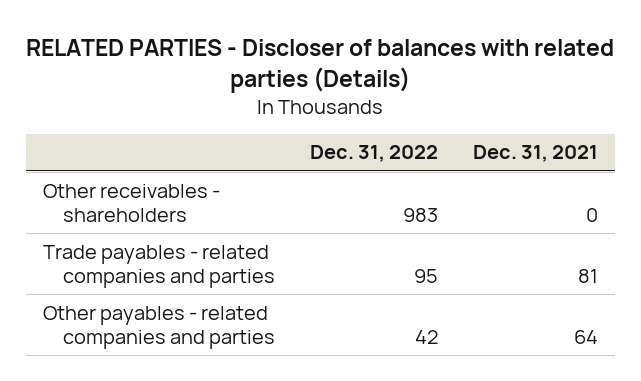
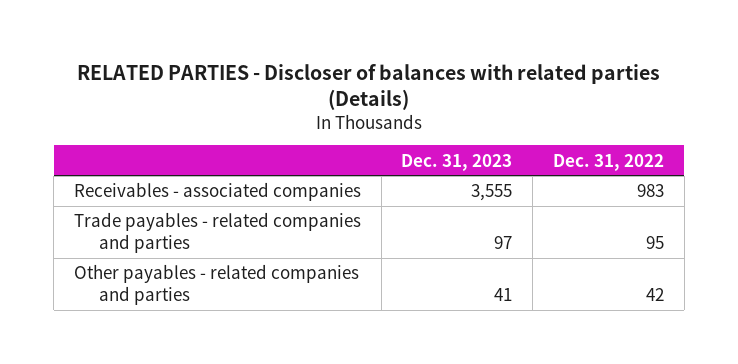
[472,145,598,163] Dec. 31, 2021 -> none
none -> [401,153,513,171] Dec. 31, 2023
[43,183,221,222] Other receivables - shareholders -> [73,182,361,202] Receivables - associated companies

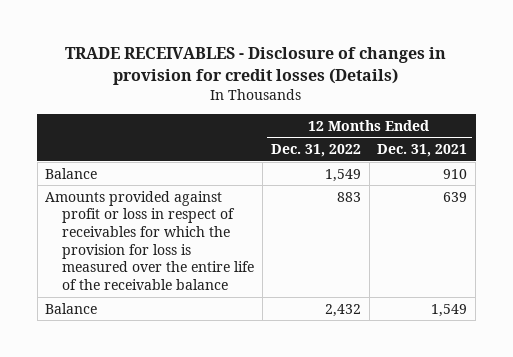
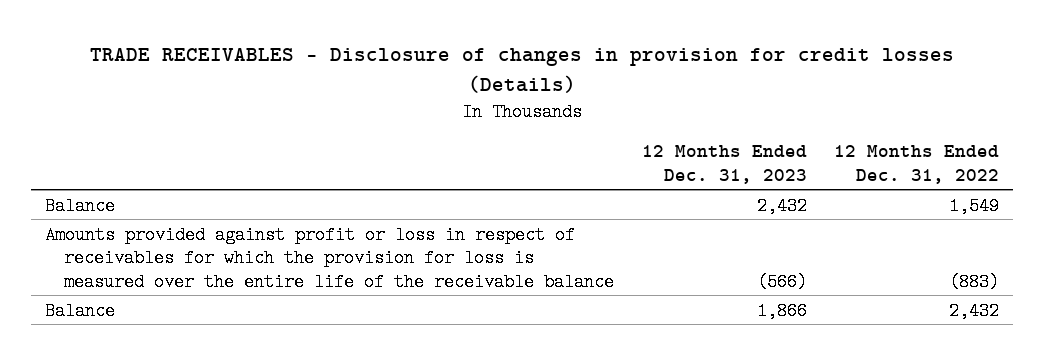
[377,144,468,158] Dec. 31, 2021 -> none
none -> [641,144,807,184] 12 Months Ended Dec. 31, 2023
[336,191,361,202] 883 -> [949,272,1000,291] (883)

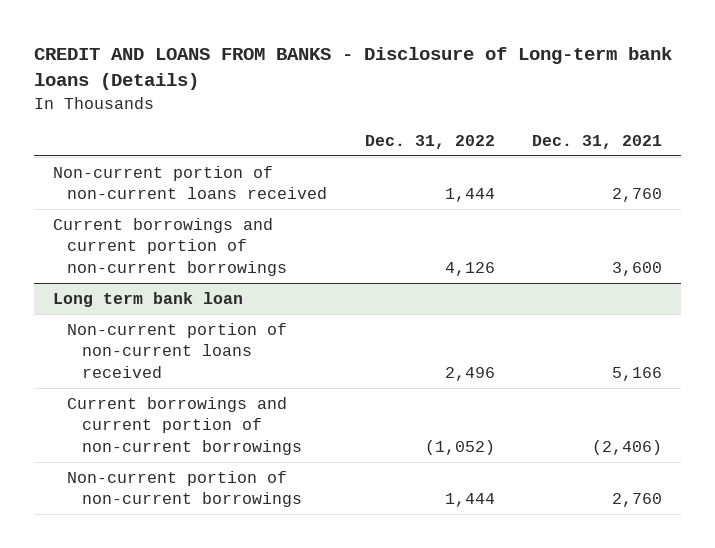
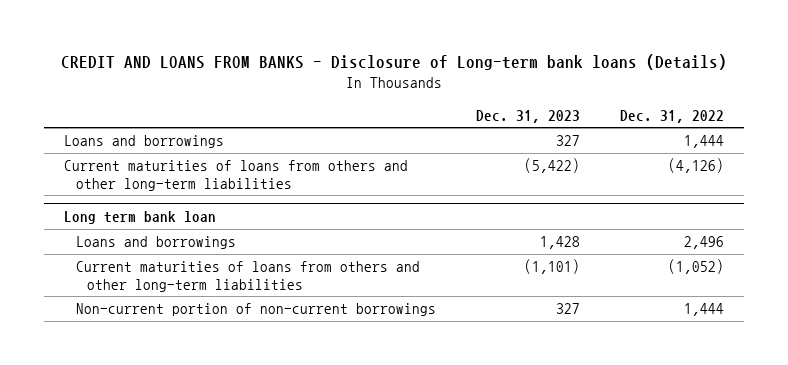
[532,135,663,150] Dec. 31, 2021 -> none
none -> [476,109,581,123] Dec. 31, 2023
[52,165,328,200] Non-current portion of non-current loans received -> [64,135,225,149] Loans and borrowings
[52,217,288,276] Current borrowings and current portion of non-current borrowings -> [64,160,409,191] Current maturities of loans from others and other long-term liabilities
[444,261,495,276] 4,126 -> [668,158,725,174] (4,126)
[67,322,288,378] Non-current portion of non-current loans received -> [75,236,236,250] Loans and borrowings
[67,396,302,455] Current borrowings and current portion of non-current borrowings -> [75,261,420,292] Current maturities of loans from others and other long-term liabilities

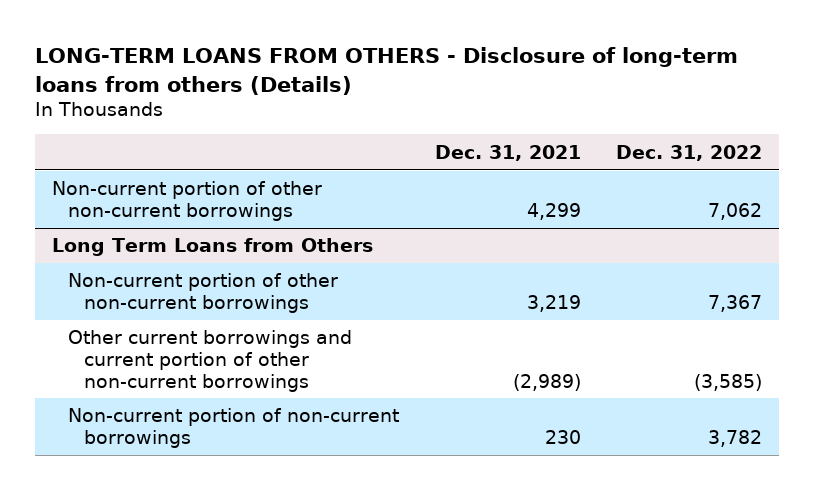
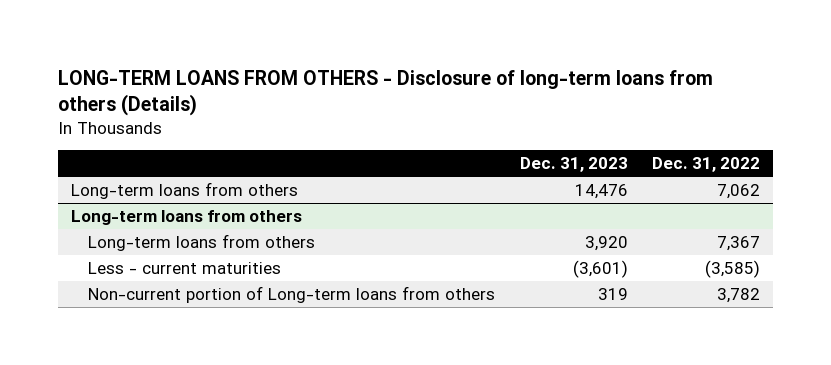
[434,144,581,161] Dec. 31, 2021 -> none
none -> [519,157,628,173] Dec. 31, 2023
[52,181,323,221] Non-current portion of other non-current borrowings -> [70,181,298,199] Long-term loans from others
[52,238,374,257] Long Term Loans from Others -> [70,209,302,225] Long-term loans from others
[68,273,339,313] Non-current portion of other non-current borrowings -> [87,233,315,251] Long-term loans from others
[68,330,353,392] Other current borrowings and current portion of other non-current borrowings -> [87,261,281,274] Less - current maturities
[68,408,400,448] Non-current portion of non-current borrowings -> [87,285,495,303] Non-current portion of Long-term loans from others

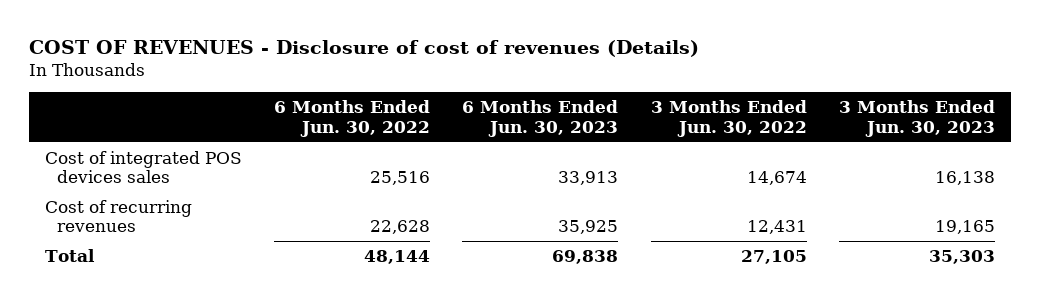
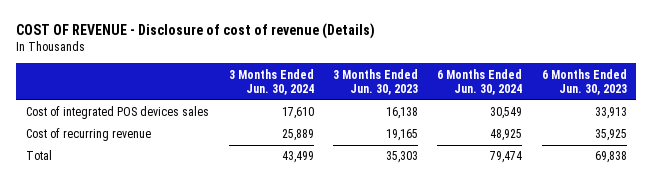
[28,39,699,57] COST OF REVENUES - Disclosure of cost of revenues (Details) -> [16,23,376,40] COST OF REVENUE - Disclosure of cost of revenue (Details)
[273,100,430,137] 6 Months Ended Jun. 30, 2022 -> none
[650,100,807,137] 3 Months Ended Jun. 30, 2022 -> none
none -> [228,68,314,95] 3 Months Ended Jun. 30, 2024
none -> [437,68,523,95] 6 Months Ended Jun. 30, 2024
[44,199,192,233] Cost of recurring revenues -> [26,128,152,142] Cost of recurring revenue

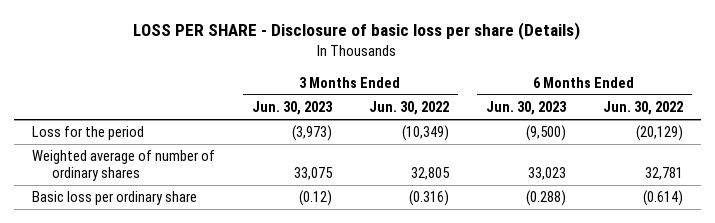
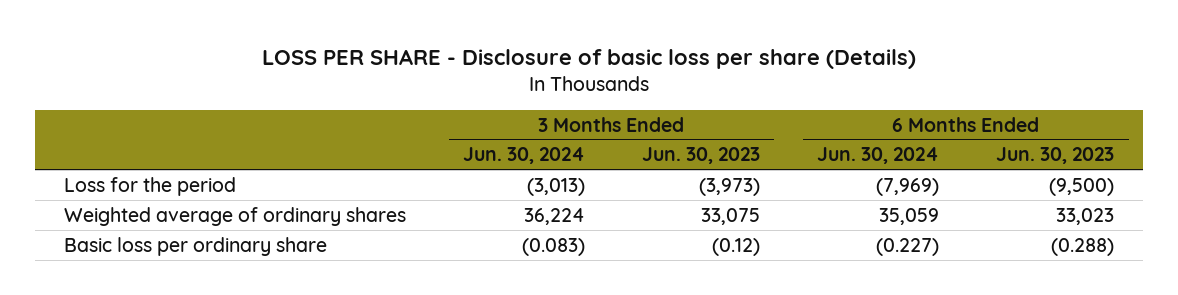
[368,101,449,116] Jun. 30, 2022 -> none
[602,101,683,116] Jun. 30, 2022 -> none
none -> [462,147,585,165] Jun. 30, 2024
none -> [817,147,940,165] Jun. 30, 2024
[32,150,216,182] Weighted average of number of ordinary shares -> [63,206,406,226] Weighted average of ordinary shares

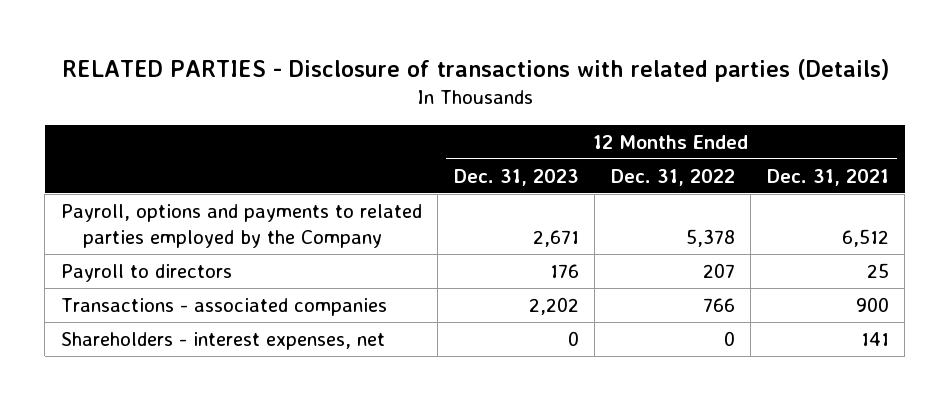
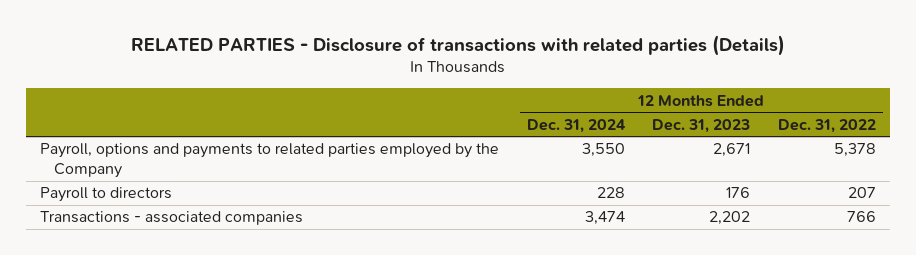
[766,168,889,186] Dec. 31, 2021 -> none
none -> [526,118,626,133] Dec. 31, 2024
[60,331,385,350] Shareholders - interest expenses, net -> none

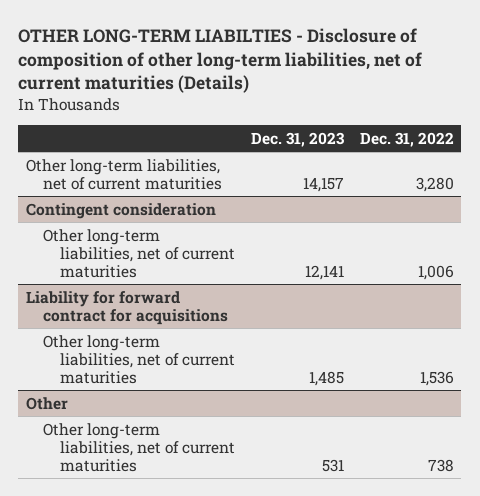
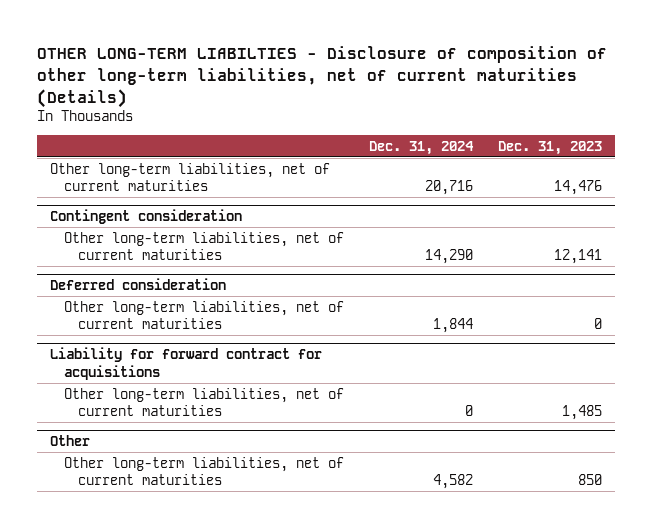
[359,131,454,147] Dec. 31, 2022 -> none
none -> [368,140,474,155] Dec. 31, 2024
[302,176,344,192] 14,157 -> [554,180,603,196] 14,476
none -> [49,278,226,291] Deferred consideration
none -> [63,300,344,330] Other long-term liabilities, net of current maturities
[321,458,344,472] 531 -> [578,474,603,486] 850

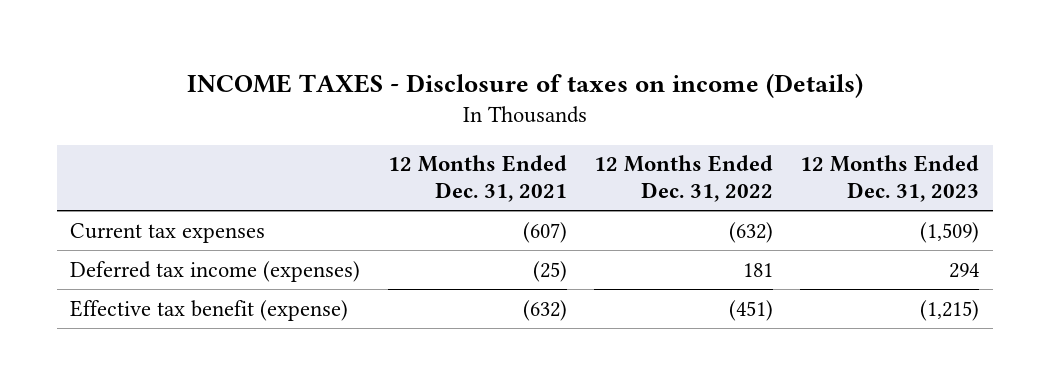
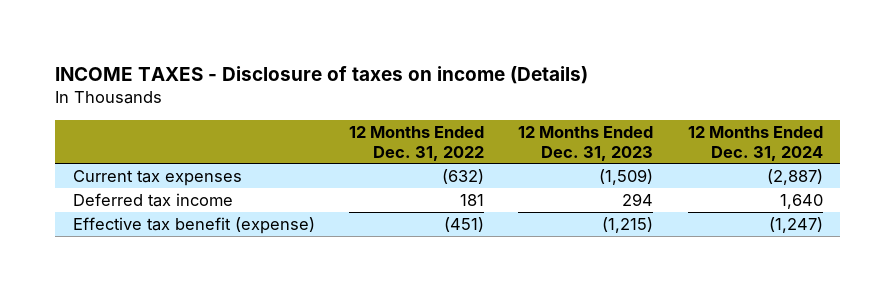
[387,155,567,203] 12 Months Ended Dec. 31, 2021 -> none
none -> [687,125,823,161] 12 Months Ended Dec. 31, 2024
[70,260,361,282] Deferred tax income (expenses) -> [72,192,233,207] Deferred tax income

